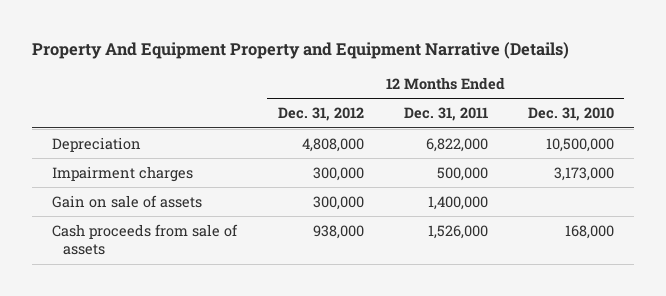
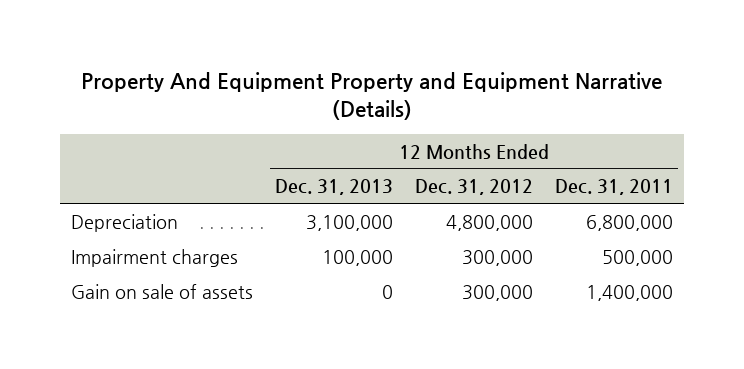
[527,107,614,122] Dec. 31, 2010 -> none
none -> [275,179,394,196] Dec. 31, 2013
[301,137,364,152] 4,808,000 -> [445,214,533,231] 4,800,000
[425,137,488,152] 6,822,000 -> [585,214,673,231] 6,800,000
[52,223,239,256] Cash proceeds from sale of assets -> none

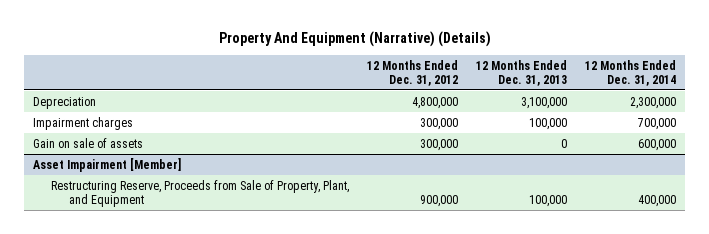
[80,72,662,121] Property And Equipment Property and Equipment Narrative (Details) -> [218,30,491,47] Property And Equipment (Narrative) (Details)
[554,179,673,196] Dec. 31, 2011 -> none
none -> [585,59,677,86] 12 Months Ended Dec. 31, 2014
none -> [33,157,182,172] Asset Impairment [Member]
none -> [51,179,350,207] Restructuring Reserve, Proceeds from Sale of Property, Plant, and Equipment

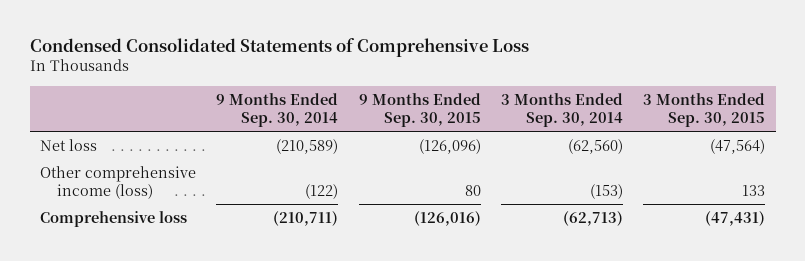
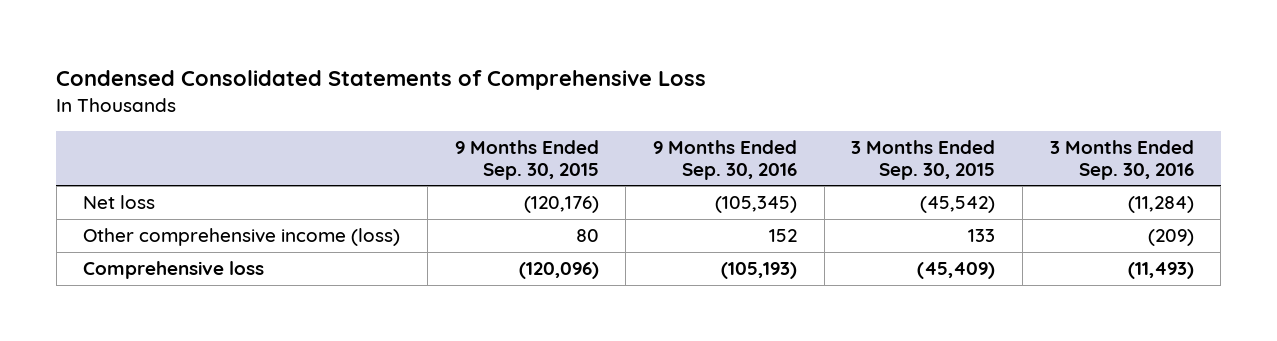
[216,92,339,128] 9 Months Ended Sep. 30, 2014 -> none
[500,92,623,128] 3 Months Ended Sep. 30, 2014 -> none
none -> [652,139,797,180] 9 Months Ended Sep. 30, 2016
none -> [1049,139,1194,180] 3 Months Ended Sep. 30, 2016
[418,138,481,154] (126,096) -> [523,196,599,214] (120,176)
[710,138,766,154] (47,564) -> [920,196,996,214] (45,542)
[413,210,481,226] (126,016) -> [518,262,599,280] (120,096)
[705,210,766,226] (47,431) -> [917,262,996,280] (45,409)

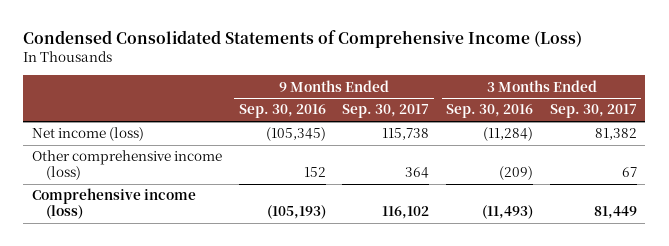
[56,69,707,90] Condensed Consolidated Statements of Comprehensive Loss -> [23,29,583,48] Condensed Consolidated Statements of Comprehensive Income (Loss)
[454,139,599,180] 9 Months Ended Sep. 30, 2015 -> none
[851,139,996,180] 3 Months Ended Sep. 30, 2015 -> none
none -> [342,104,430,119] Sep. 30, 2017
none -> [549,104,637,119] Sep. 30, 2017
[83,195,156,210] Net loss -> [31,127,144,142] Net income (loss)
[83,261,265,280] Comprehensive loss -> [31,188,196,220] Comprehensive income (loss)

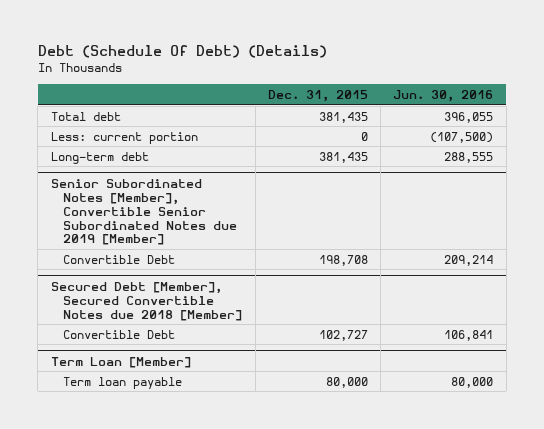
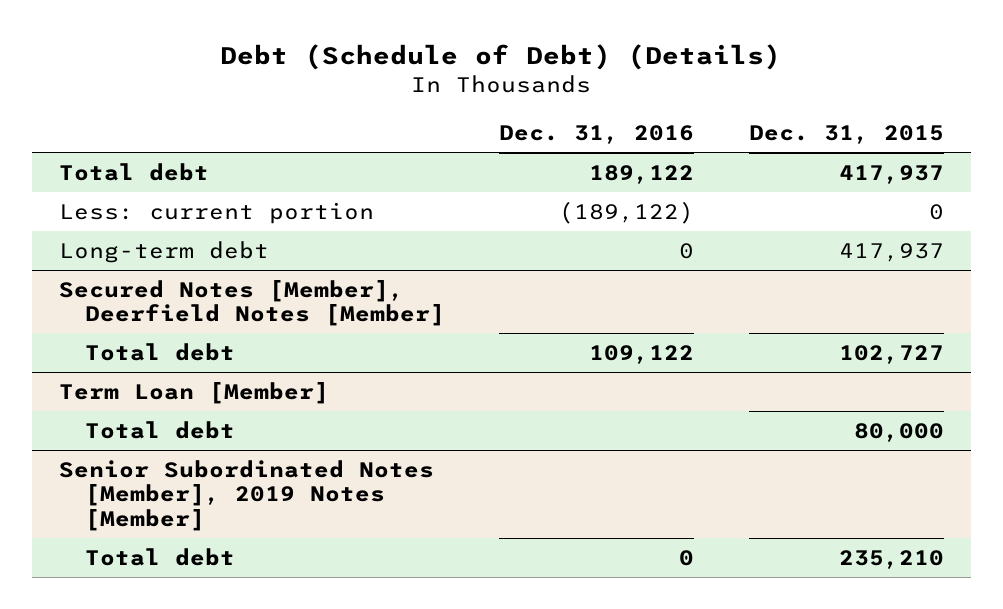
[37,45,327,59] Debt (Schedule Of Debt) (Details) -> [220,44,782,71] Debt (Schedule of Debt) (Details)
[393,89,494,102] Jun. 30, 2016 -> none
none -> [499,125,695,145] Dec. 31, 2016
[318,111,368,123] 381,435 -> [838,164,944,184] 417,937
[50,178,238,246] Senior Subordinated Notes [Member], Convertible Senior Subordinated Notes due 2019 [Member] -> none
[63,254,176,264] Convertible Debt -> none
[50,281,243,321] Secured Debt [Member], Secured Convertible Notes due 2018 [Member] -> none
[318,151,368,163] 381,435 -> [838,242,944,262] 417,937
none -> [58,279,445,327] Secured Notes [Member], Deerfield Notes [Member]
[63,329,176,339] Convertible Debt -> [84,342,235,361] Total debt
[63,376,183,389] Term loan payable -> none
none -> [84,420,235,439] Total debt
none -> [58,459,434,531] Senior Subordinated Notes [Member], 2019 Notes [Member]
none -> [84,547,235,566] Total debt

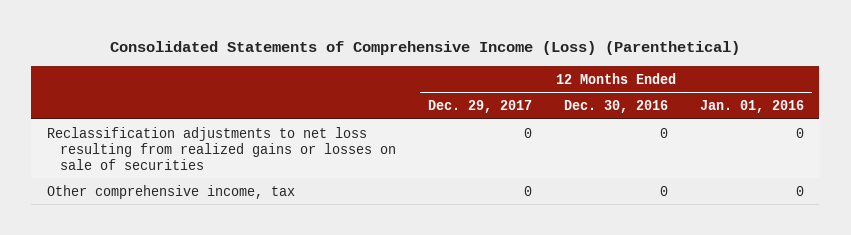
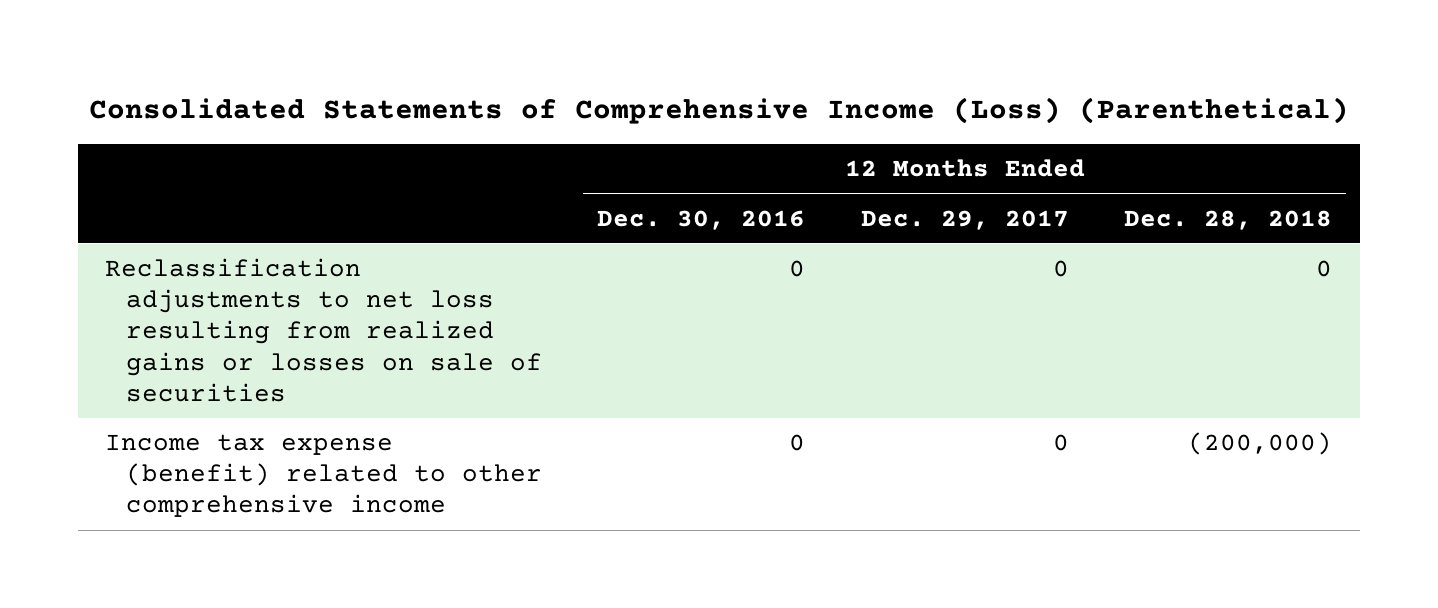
[699,100,804,114] Jan. 01, 2016 -> none
none -> [1124,209,1333,230] Dec. 28, 2018
[46,184,295,199] Other comprehensive income, tax -> [105,434,542,518] Income tax expense (benefit) related to other comprehensive income

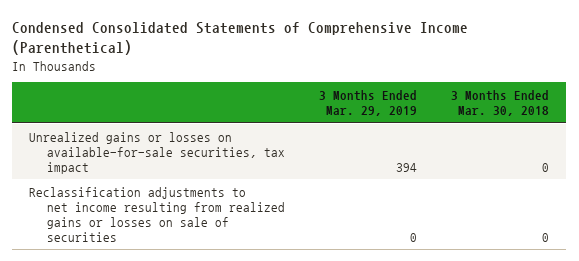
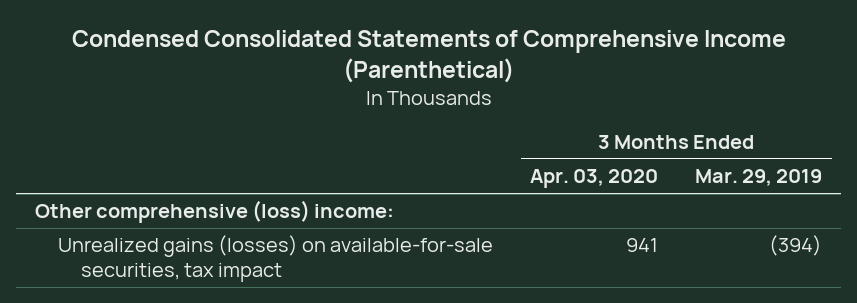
[451,90,550,117] 3 Months Ended Mar. 30, 2018 -> none
none -> [530,169,659,189] Apr. 03, 2020
[29,186,285,242] Reclassification adjustments to net income resulting from realized gains or losses on sale of securities -> none
none -> [34,200,394,224] Other comprehensive (loss) income:
[29,131,285,174] Unrealized gains or losses on available-for-sale securities, tax impact -> [58,235,494,282] Unrealized gains (losses) on available-for-sale securities, tax impact
[395,162,417,172] 394 -> [769,235,823,257] (394)

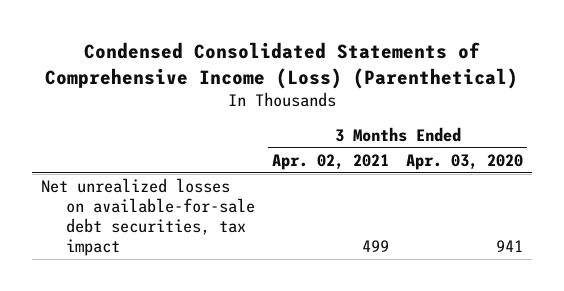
[71,30,786,83] Condensed Consolidated Statements of Comprehensive Income (Parenthetical) -> [45,41,519,89] Condensed Consolidated Statements of Comprehensive Income (Loss) (Parenthetical)
[695,169,823,187] Mar. 29, 2019 -> none
none -> [272,153,390,170] Apr. 02, 2021
[34,200,394,224] Other comprehensive (loss) income: -> none
[58,235,494,282] Unrealized gains (losses) on available-for-sale securities, tax impact -> [40,178,256,257] Net unrealized losses on available-for-sale debt securities, tax impact

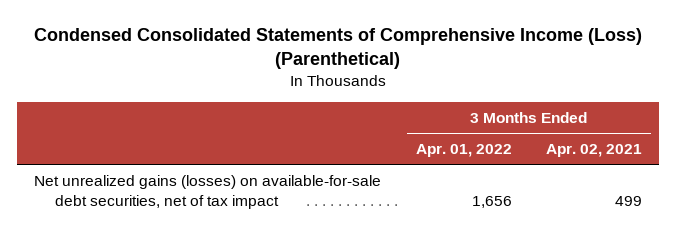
[406,153,524,170] Apr. 03, 2020 -> none
none -> [415,144,512,158] Apr. 01, 2022
[40,178,256,257] Net unrealized losses on available-for-sale debt securities, tax impact -> [34,174,382,210] Net unrealized gains (losses) on available-for-sale debt securities, net of tax impact

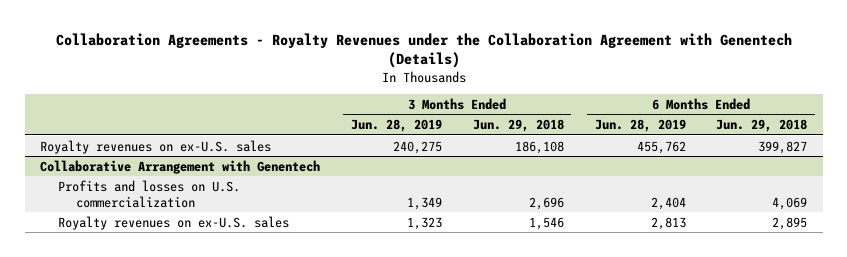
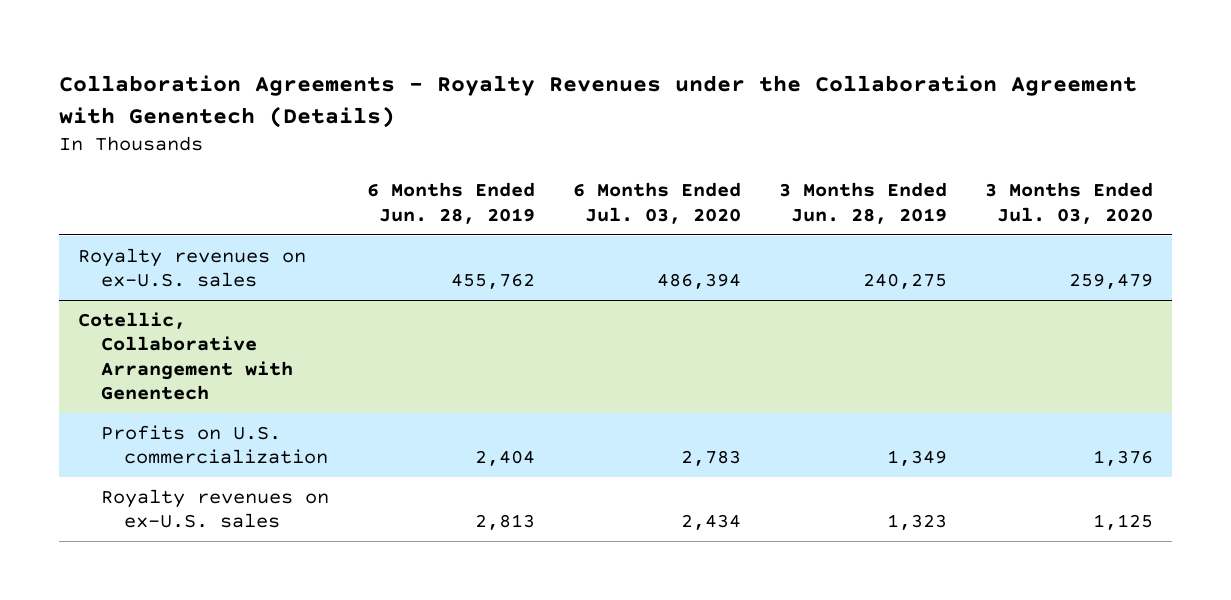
[472,119,564,133] Jun. 29, 2018 -> none
[716,119,808,133] Jun. 29, 2018 -> none
none -> [572,182,741,224] 6 Months Ended Jul. 03, 2020
none -> [984,182,1153,224] 3 Months Ended Jul. 03, 2020
[40,159,321,174] Collaborative Arrangement with Genentech -> [78,311,293,401] Cotellic, Collaborative Arrangement with Genentech
[57,179,240,208] Profits and losses on U.S. commercialization -> [100,424,328,465] Profits on U.S. commercialization

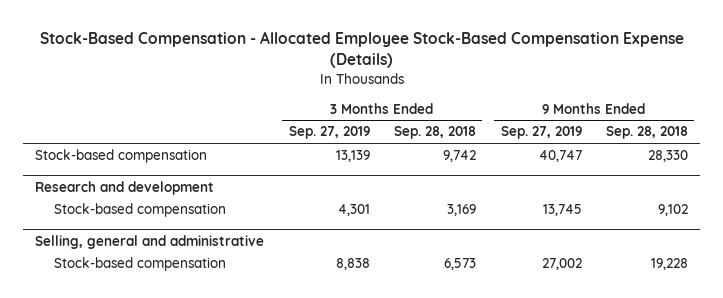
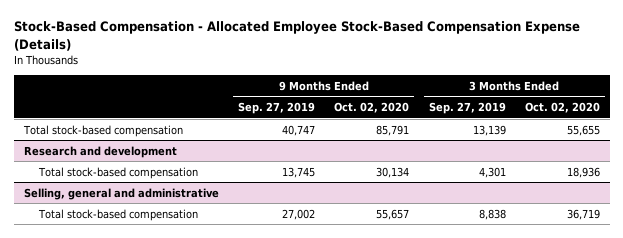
[394,126,477,140] Sep. 28, 2018 -> none
[606,126,689,140] Sep. 28, 2018 -> none
none -> [334,102,410,114] Oct. 02, 2020
none -> [524,102,600,114] Oct. 02, 2020
[35,149,208,164] Stock-based compensation -> [22,124,183,137] Total stock-based compensation
[53,203,226,218] Stock-based compensation -> [38,166,199,179] Total stock-based compensation
[53,257,226,272] Stock-based compensation -> [38,208,199,221] Total stock-based compensation

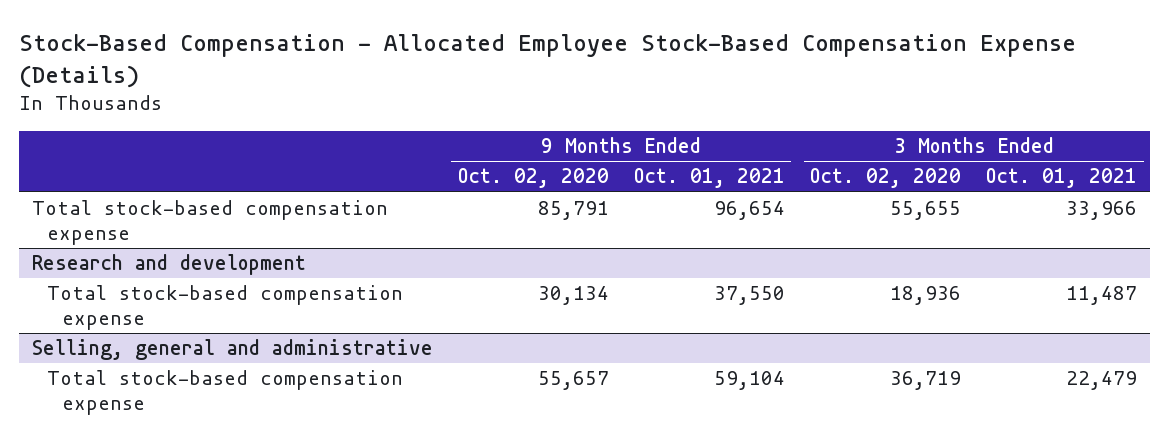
[237,102,315,115] Sep. 27, 2019 -> none
[428,102,506,115] Sep. 27, 2019 -> none
none -> [633,168,785,189] Oct. 01, 2021
none -> [986,168,1138,189] Oct. 01, 2021
[22,124,183,137] Total stock-based compensation -> [31,200,388,245] Total stock-based compensation expense
[38,166,199,179] Total stock-based compensation -> [46,285,403,330] Total stock-based compensation expense
[38,208,199,221] Total stock-based compensation -> [46,370,403,415] Total stock-based compensation expense

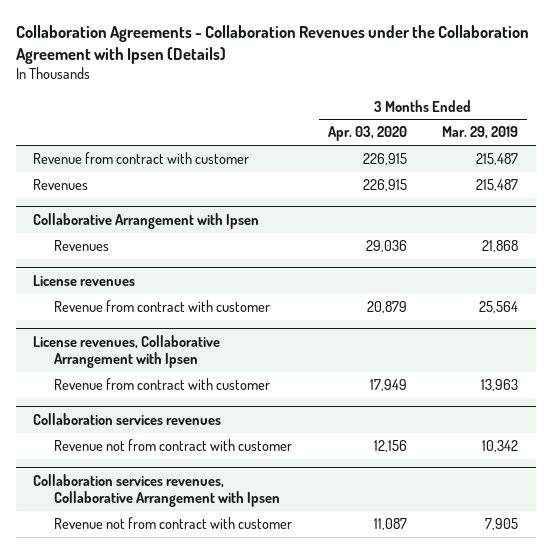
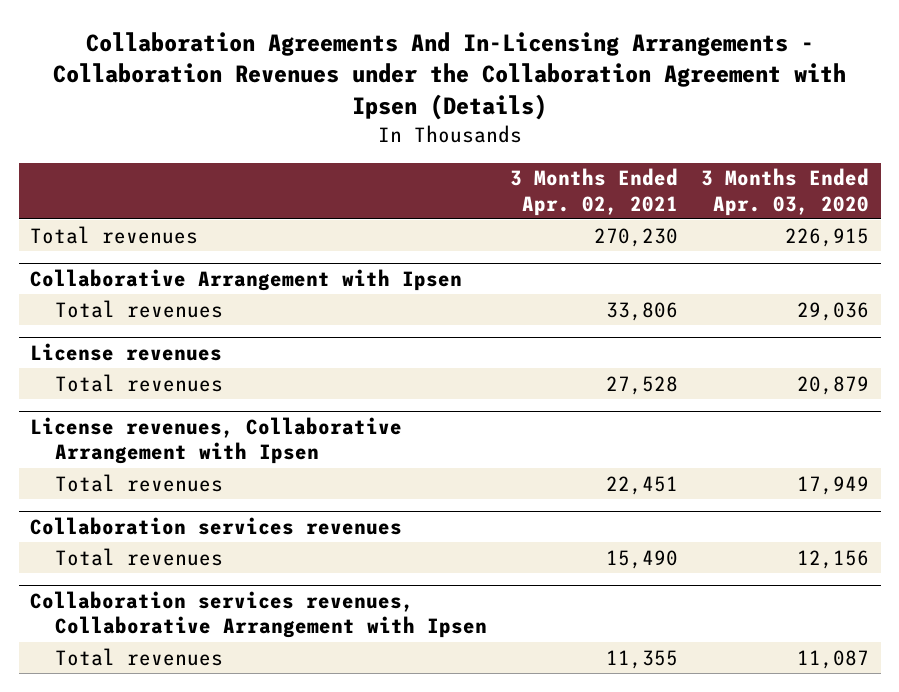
[15,24,529,64] Collaboration Agreements - Collaboration Revenues under the Collaboration Agreement with Ipsen (Details) -> [52,31,846,121] Collaboration Agreements And In-Licensing Arrangements - Collaboration Revenues under the Collaboration Agreement with Ipsen (Details)
[442,126,519,140] Mar. 29, 2019 -> none
none -> [510,168,679,216] 3 Months Ended Apr. 02, 2021
[33,179,89,191] Revenues -> none
[33,152,250,165] Revenue from contract with customer -> [30,225,199,244] Total revenues
[54,240,110,252] Revenues -> [55,299,224,318] Total revenues
[54,300,271,313] Revenue from contract with customer -> [55,373,224,392] Total revenues
[54,378,271,391] Revenue from contract with customer -> [55,473,224,492] Total revenues
[54,439,293,452] Revenue not from contract with customer -> [55,547,224,566] Total revenues
[54,517,293,530] Revenue not from contract with customer -> [55,647,224,666] Total revenues

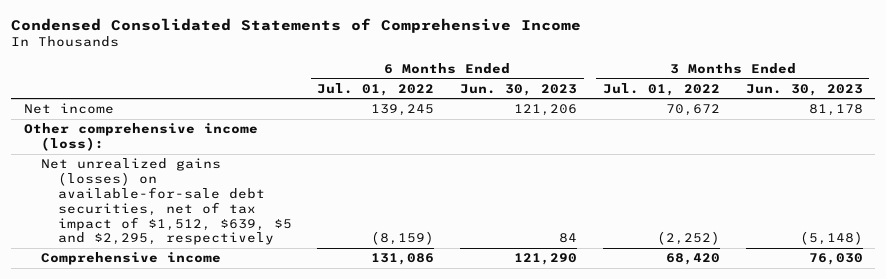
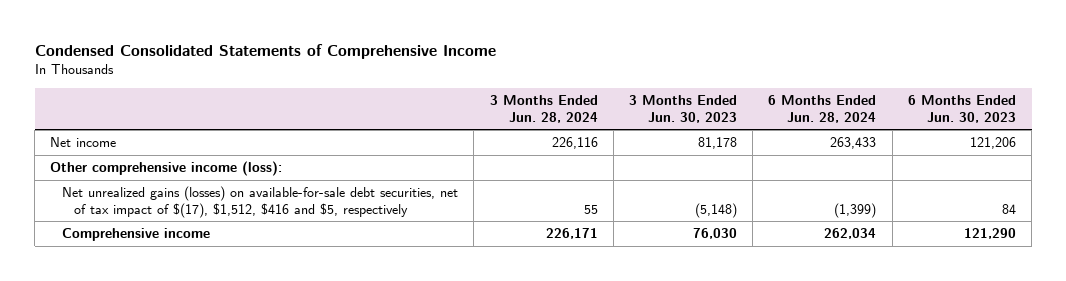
[317,82,435,96] Jul. 01, 2022 -> none
[602,82,720,96] Jul. 01, 2022 -> none
none -> [489,94,598,123] 3 Months Ended Jun. 28, 2024
none -> [768,94,877,123] 6 Months Ended Jun. 28, 2024
[40,158,292,246] Net unrealized gains (losses) on available-for-sale debt securities, net of tax impact of $1,512, $639, $5 and $2,295, respectively -> [62,186,459,218] Net unrealized gains (losses) on available-for-sale debt securities, net of tax impact of $(17), $1,512, $416 and $5, respectively

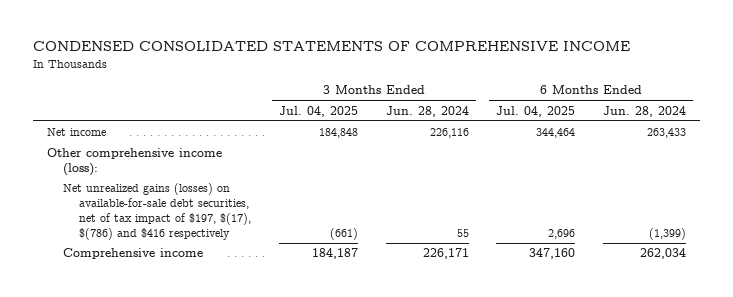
[34,43,496,59] Condensed Consolidated Statements of Comprehensive Income -> [32,41,630,52] CONDENSED CONSOLIDATED STATEMENTS OF COMPREHENSIVE INCOME
[629,94,738,123] 3 Months Ended Jun. 30, 2023 -> none
[907,94,1016,123] 6 Months Ended Jun. 30, 2023 -> none
none -> [278,105,358,117] Jul. 04, 2025
none -> [496,105,576,117] Jul. 04, 2025
[62,186,459,218] Net unrealized gains (losses) on available-for-sale debt securities, net of tax impact of $(17), $1,512, $416 and $5, respectively -> [62,183,251,241] Net unrealized gains (losses) on available-for-sale debt securities, net of tax impact of $197, $(17), $(786) and $416 respectively

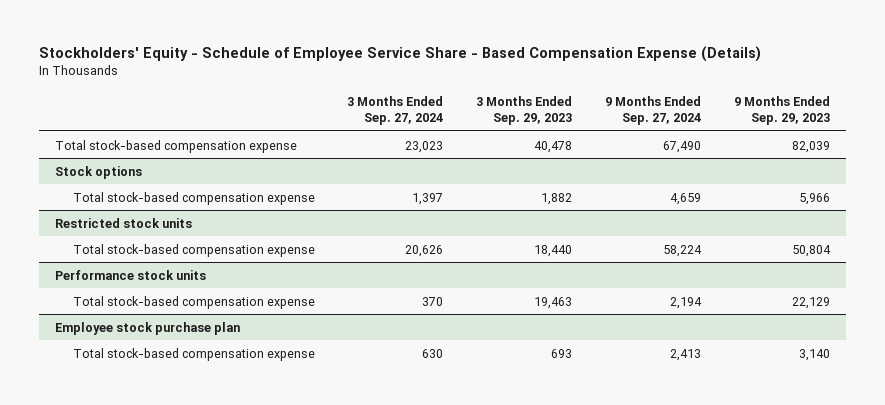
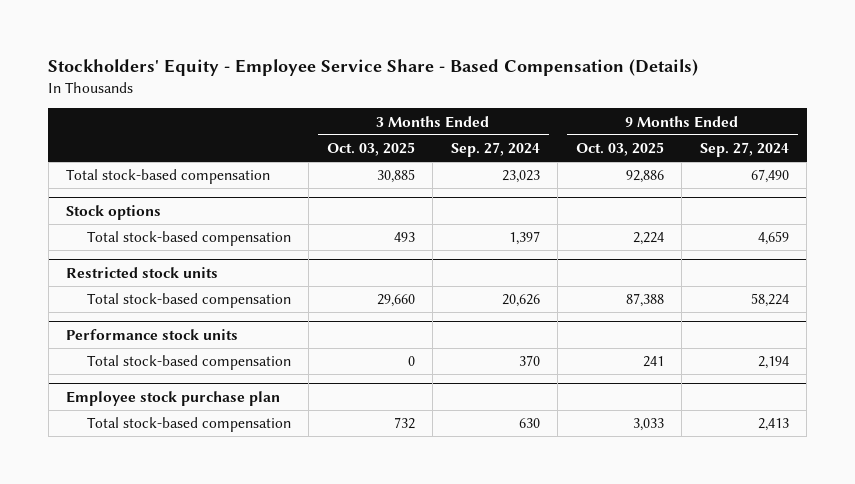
[38,46,761,63] Stockholders' Equity - Schedule of Employee Service Share - Based Compensation Expense (Details) -> [48,59,699,77] Stockholders' Equity - Employee Service Share - Based Compensation (Details)
[476,95,573,126] 3 Months Ended Sep. 29, 2023 -> none
[733,95,830,126] 9 Months Ended Sep. 29, 2023 -> none
none -> [326,141,415,156] Oct. 03, 2025
none -> [575,141,664,156] Oct. 03, 2025
[55,139,298,153] Total stock-based compensation expense -> [66,169,271,185] Total stock-based compensation
[72,191,315,205] Total stock-based compensation expense -> [86,231,291,247] Total stock-based compensation
[72,243,315,257] Total stock-based compensation expense -> [86,293,291,309] Total stock-based compensation
[72,295,315,309] Total stock-based compensation expense -> [86,355,291,371] Total stock-based compensation
[72,347,315,361] Total stock-based compensation expense -> [86,417,291,433] Total stock-based compensation

